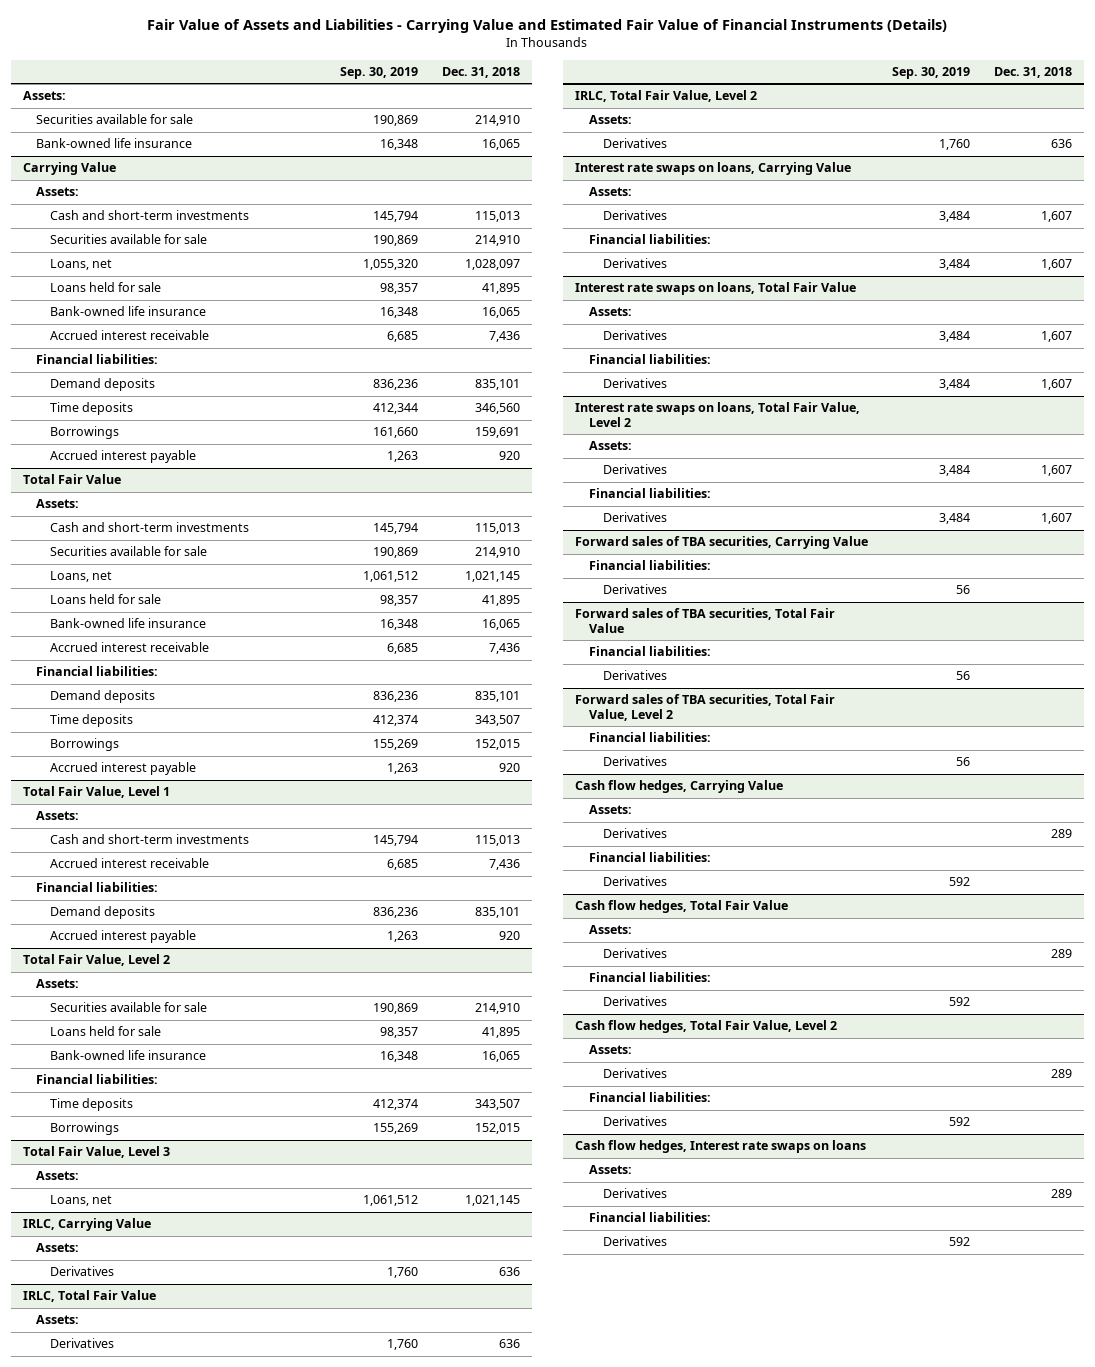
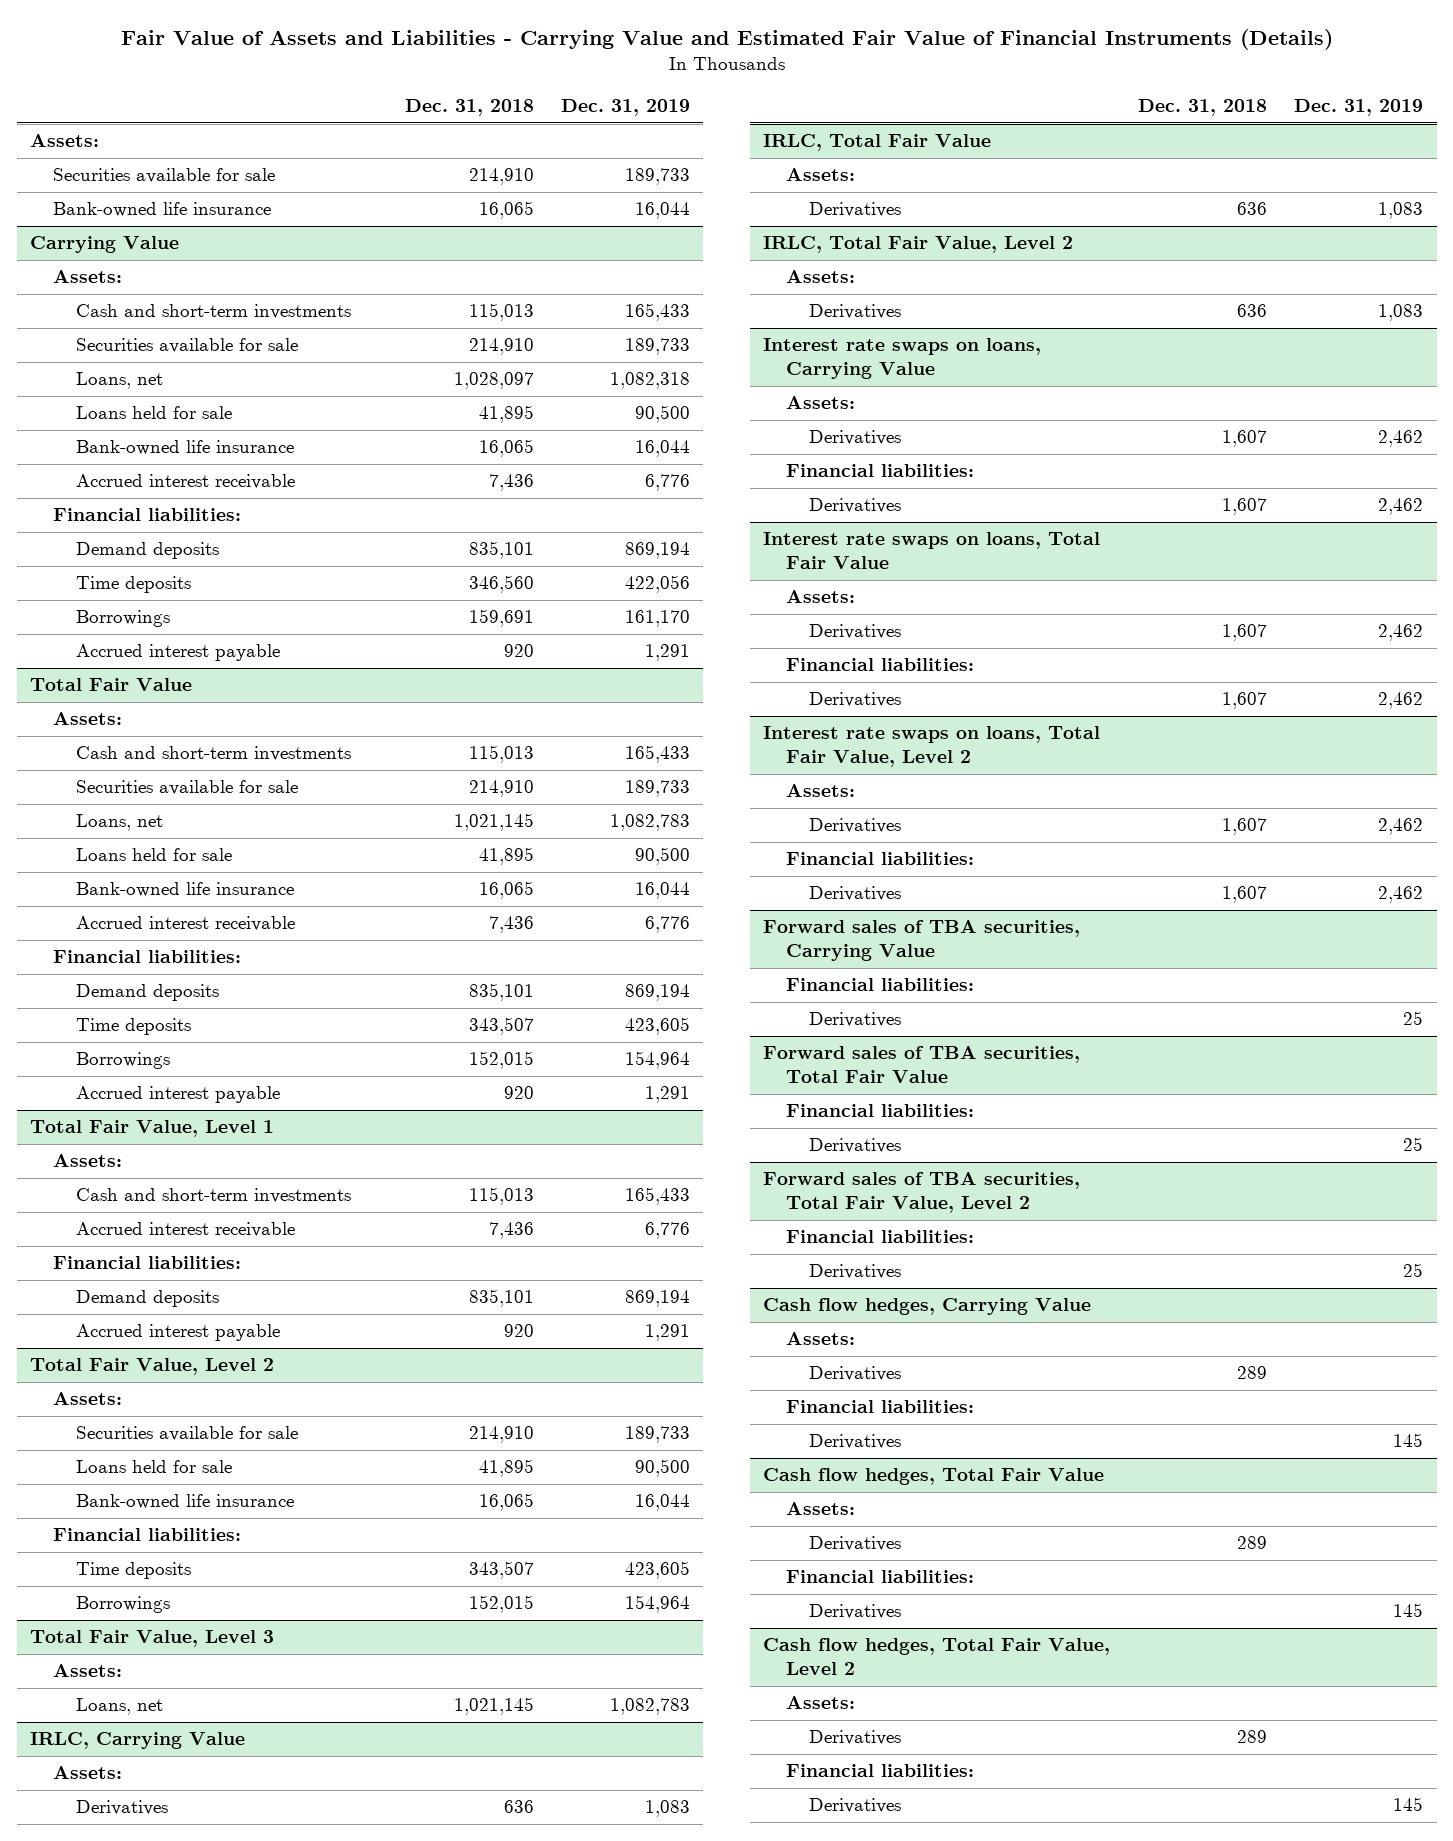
[339,66,418,79] Sep. 30, 2019 -> none
none -> [560,99,690,117] Dec. 31, 2019
[575,1140,867,1154] Cash flow hedges, Interest rate swaps on loans -> none
[588,1165,632,1175] Assets: -> none
[602,1188,667,1199] Derivatives -> none
[588,1212,711,1223] Financial liabilities: -> none
[602,1236,667,1247] Derivatives -> none

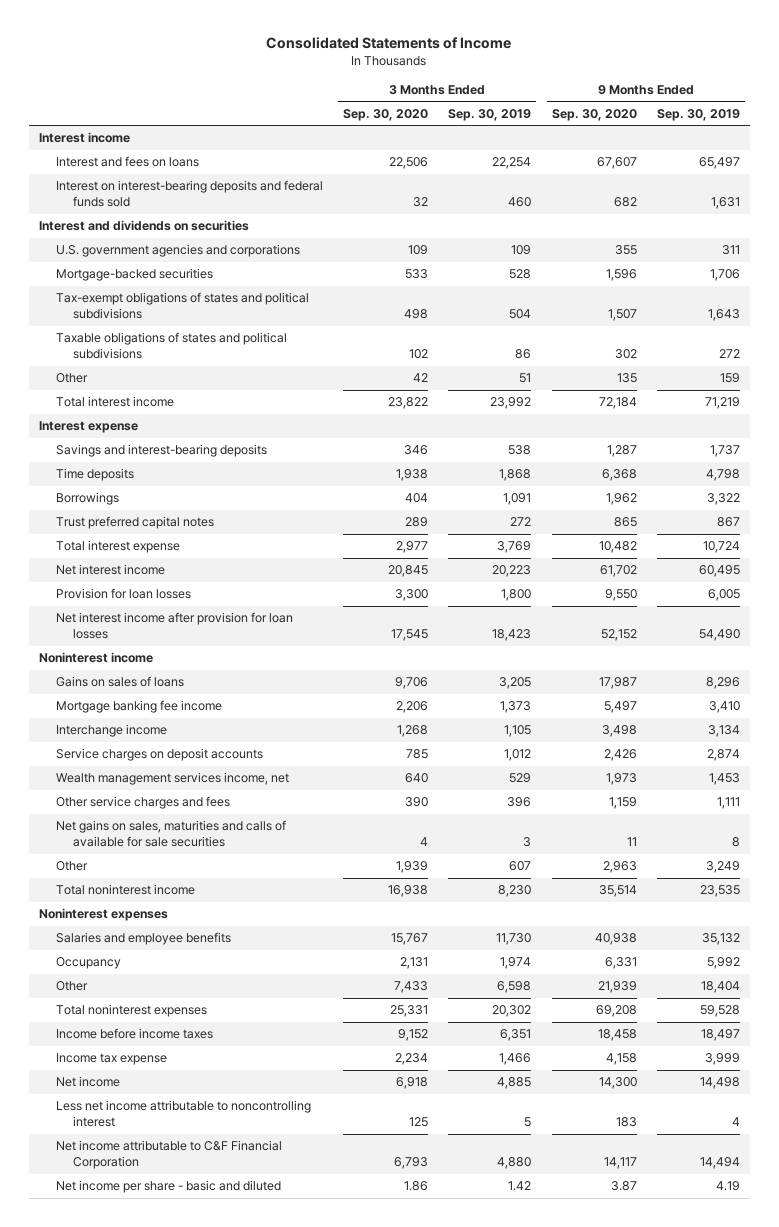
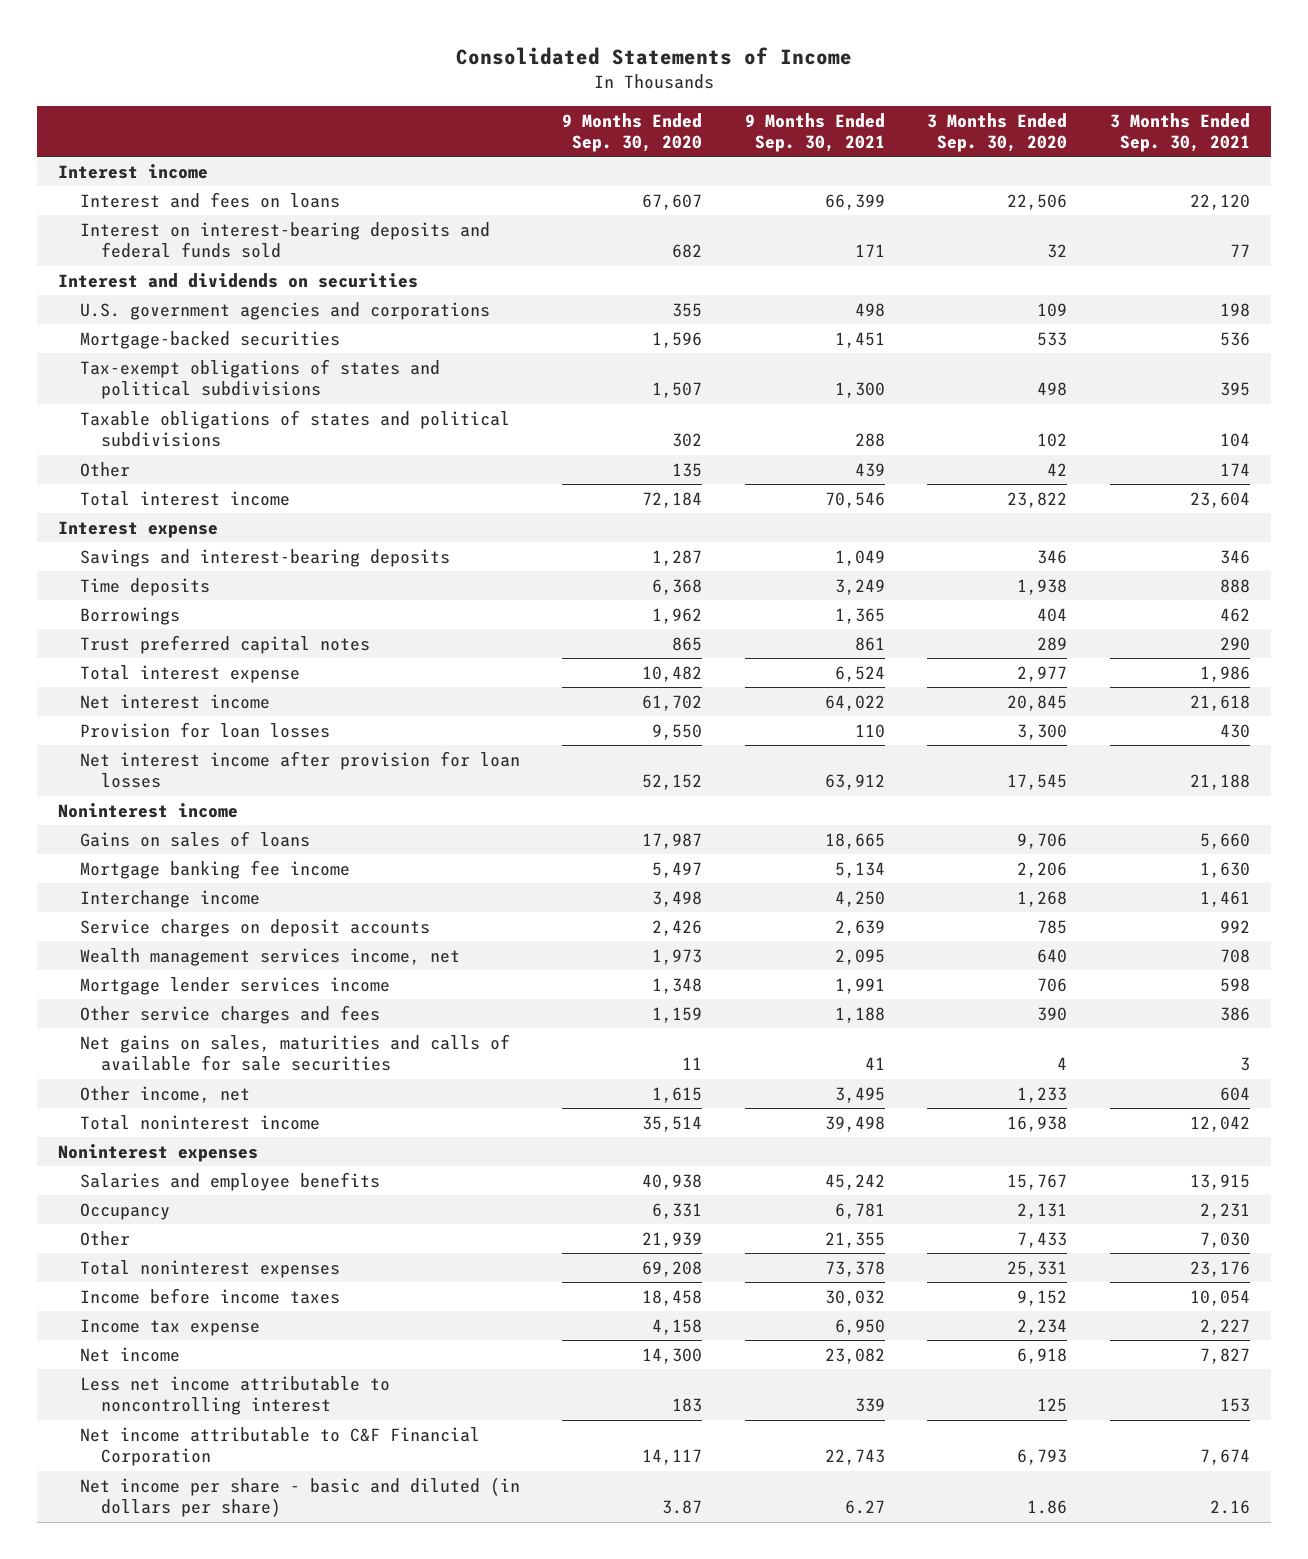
[448,108,532,121] Sep. 30, 2019 -> none
[656,108,740,121] Sep. 30, 2019 -> none
none -> [744,112,885,152] 9 Months Ended Sep. 30, 2021
none -> [1110,112,1251,152] 3 Months Ended Sep. 30, 2021
none -> [79,976,390,995] Mortgage lender services income
[56,861,89,872] Other -> none
none -> [79,1085,250,1103] Other income, net
[56,1180,282,1194] Net income per share - basic and diluted -> [79,1476,520,1518] Net income per share - basic and diluted (in dollars per share)

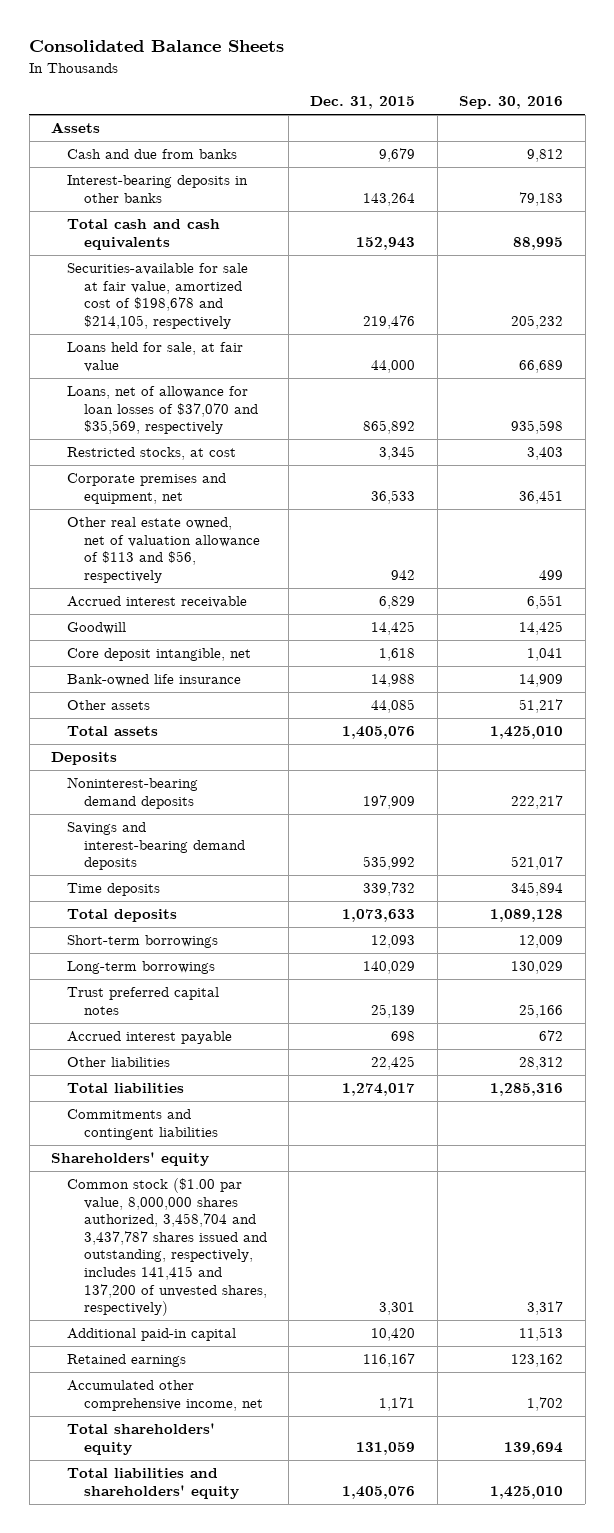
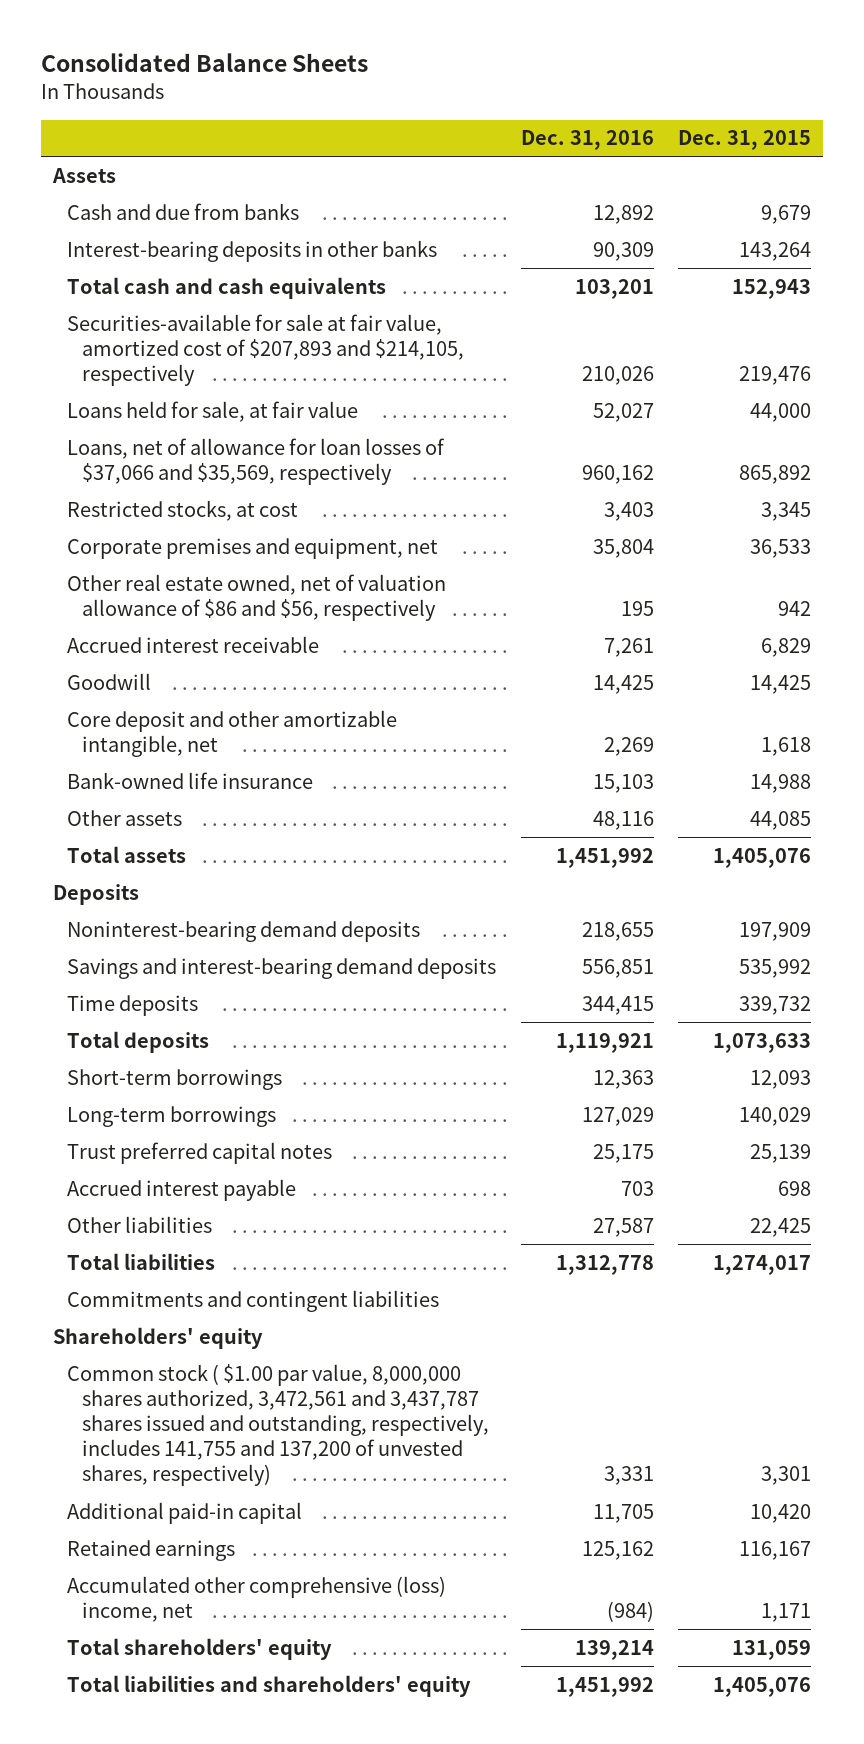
[459,96,564,110] Sep. 30, 2016 -> none
none -> [520,130,654,151] Dec. 31, 2016
[67,263,249,329] Securities-available for sale at fair value, amortized cost of $198,678 and $214,105, respectively -> [67,313,464,387] Securities-available for sale at fair value, amortized cost of $207,893 and $214,105, respectively
[67,386,258,435] Loans, net of allowance for loan losses of $37,070 and $35,569, respectively -> [67,437,446,485] Loans, net of allowance for loan losses of $37,066 and $35,569, respectively
[67,517,260,583] Other real estate owned, net of valuation allowance of $113 and $56, respectively -> [67,573,447,621] Other real estate owned, net of valuation allowance of $86 and $56, respectively
[67,648,252,662] Core deposit intangible, net -> [67,709,398,757] Core deposit and other amortizable intangible, net
[67,1178,267,1317] Common stock ($1.00 par value, 8,000,000 shares authorized, 3,458,704 and 3,437,787 shares issued and outstanding, respectively, includes 141,415 and 137,200 of unvested shares, respectively) -> [67,1363,489,1487] Common stock ( $1.00 par value, 8,000,000 shares authorized, 3,472,561 and 3,437,787 shares issued and outstanding, respectively, includes 141,755 and 137,200 of unvested shares, respectively)
[67,1380,263,1411] Accumulated other comprehensive income, net -> [67,1575,447,1622] Accumulated other comprehensive (loss) income, net

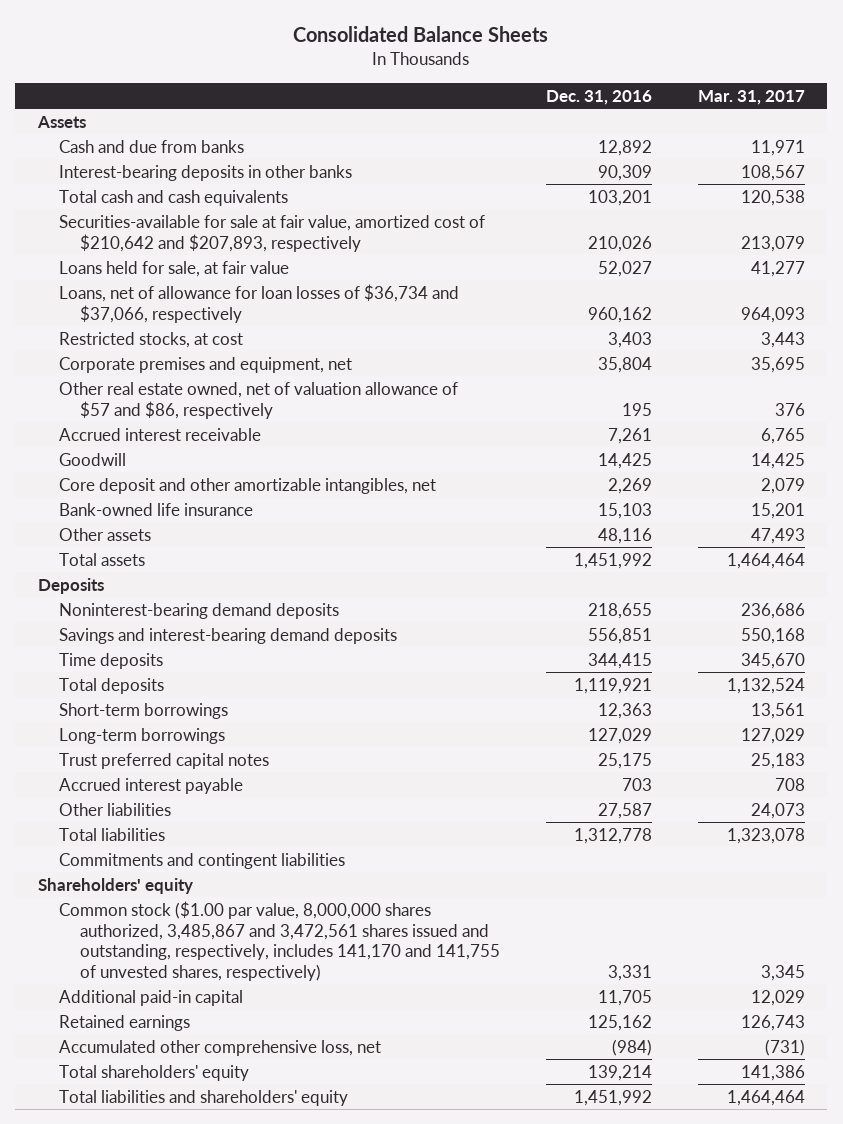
[677,130,811,151] Dec. 31, 2015 -> none
none -> [697,89,805,105] Mar. 31, 2017
[67,313,464,387] Securities-available for sale at fair value, amortized cost of $207,893 and $214,105, respectively -> [59,214,486,252] Securities-available for sale at fair value, amortized cost of $210,642 and $207,893, respectively
[67,437,446,485] Loans, net of allowance for loan losses of $37,066 and $35,569, respectively -> [59,283,460,323] Loans, net of allowance for loan losses of $36,734 and $37,066, respectively
[67,573,447,621] Other real estate owned, net of valuation allowance of $86 and $56, respectively -> [59,381,459,419] Other real estate owned, net of valuation allowance of $57 and $86, respectively
[67,709,398,757] Core deposit and other amortizable intangible, net -> [59,477,437,494] Core deposit and other amortizable intangibles, net
[67,1363,489,1487] Common stock ( $1.00 par value, 8,000,000 shares authorized, 3,472,561 and 3,437,787 shares issued and outstanding, respectively, includes 141,755 and 137,200 of unvested shares, respectively) -> [59,900,501,981] Common stock ($1.00 par value, 8,000,000 shares authorized, 3,485,867 and 3,472,561 shares issued and outstanding, respectively, includes 141,170 and 141,755 of unvested shares, respectively)
[67,1575,447,1622] Accumulated other comprehensive (loss) income, net -> [59,1039,382,1056] Accumulated other comprehensive loss, net

